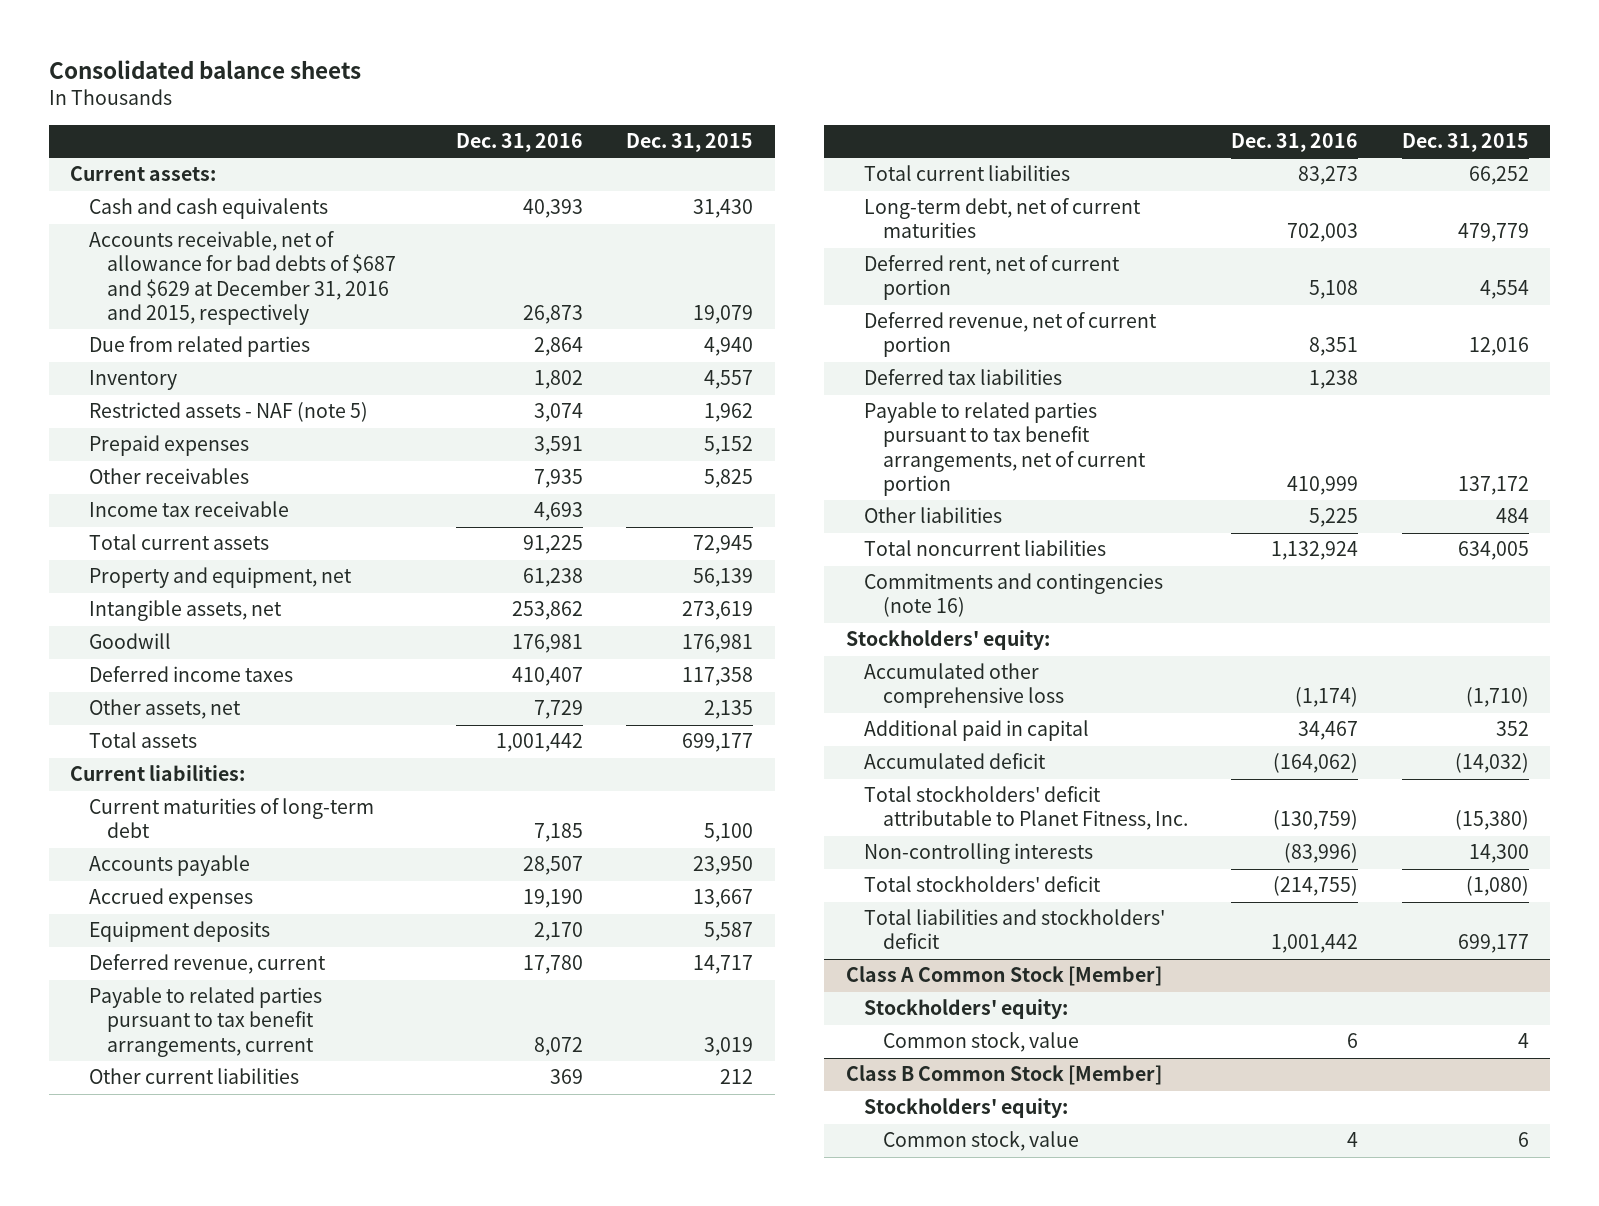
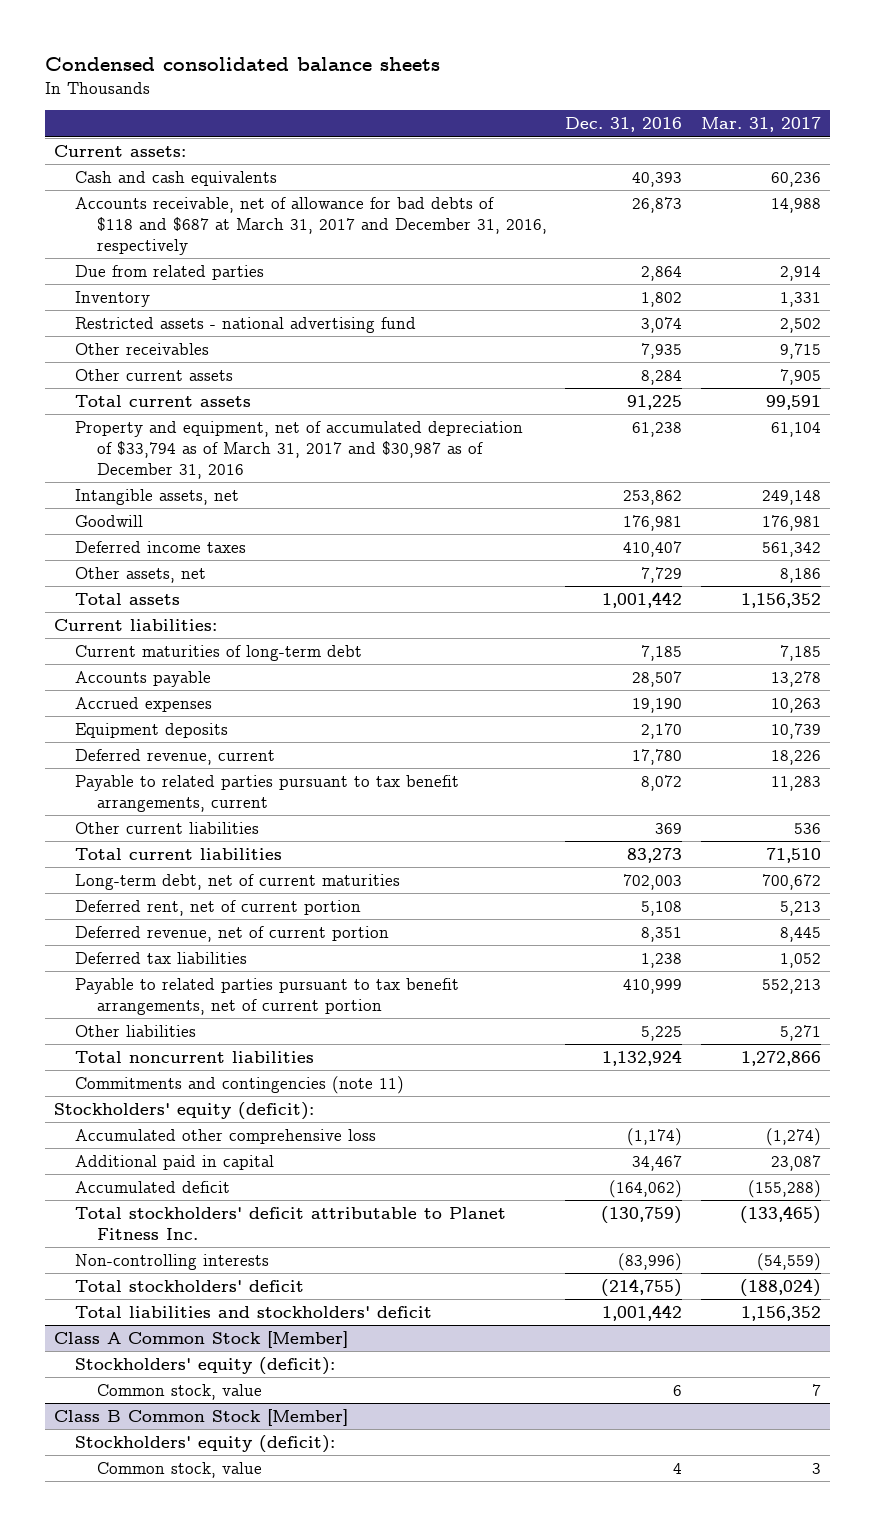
[48,59,361,79] Consolidated balance sheets -> [44,56,440,71] Condensed consolidated balance sheets
[626,133,754,153] Dec. 31, 2015 -> none
none -> [700,117,821,133] Mar. 31, 2017
[88,231,397,325] Accounts receivable, net of allowance for bad debts of $687 and $629 at December 31, 2016 and 2015, respectively -> [75,196,547,256] Accounts receivable, net of allowance for bad debts of $118 and $687 at March 31, 2017 and December 31, 2016, respectively
[88,435,249,457] Prepaid expenses -> none
[88,402,368,423] Restricted assets - NAF (note 5) -> [75,316,417,333] Restricted assets - national advertising fund
[88,501,289,518] Income tax receivable -> none
none -> [75,368,234,381] Other current assets
[88,567,352,589] Property and equipment, net -> [75,420,524,480] Property and equipment, net of accumulated depreciation of $33,794 as of March 31, 2017 and $30,987 as of December 31, 2016
[864,573,1164,618] Commitments and contingencies (note 16) -> [75,1075,405,1094] Commitments and contingencies (note 11)
[845,630,1050,651] Stockholders' equity: -> [54,1101,315,1120] Stockholders' equity (deficit):
[864,786,1188,831] Total stockholders' deficit attributable to Planet Fitness, Inc. -> [75,1206,507,1241] Total stockholders' deficit attributable to Planet Fitness Inc.
[864,999,1069,1020] Stockholders' equity: -> [75,1356,336,1375] Stockholders' equity (deficit):
[864,1098,1069,1119] Stockholders' equity: -> [75,1434,336,1453] Stockholders' equity (deficit):

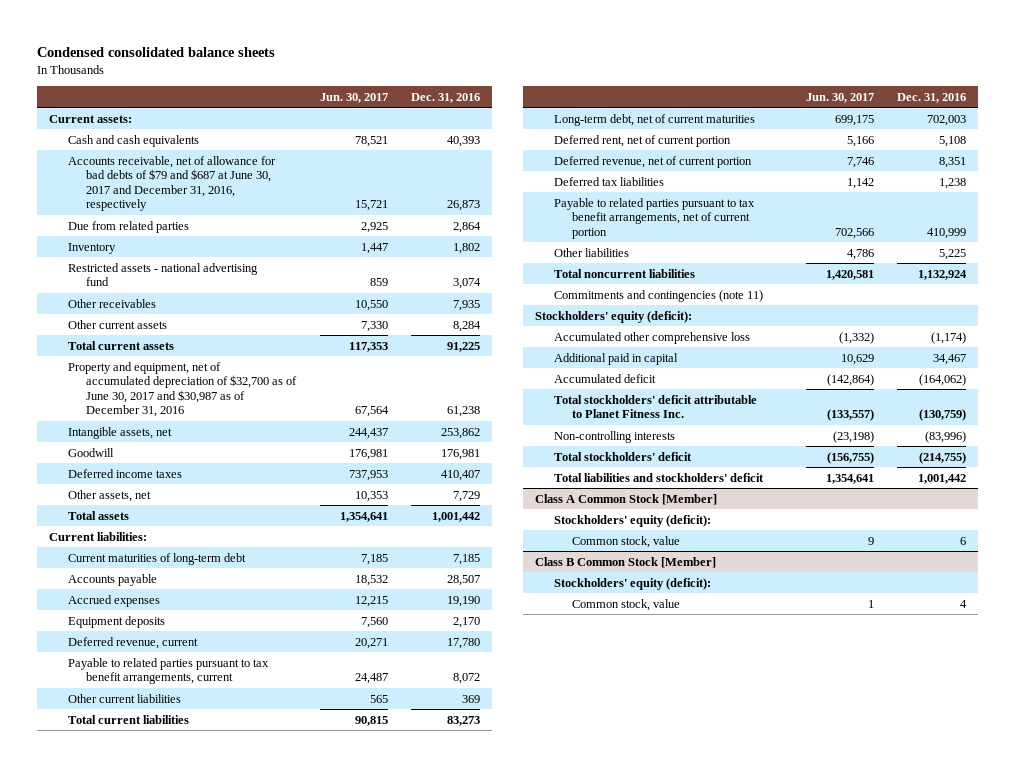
[700,117,821,133] Mar. 31, 2017 -> none
none -> [319,92,388,103] Jun. 30, 2017
[75,196,547,256] Accounts receivable, net of allowance for bad debts of $118 and $687 at March 31, 2017 and December 31, 2016, respectively -> [67,155,276,212] Accounts receivable, net of allowance for bad debts of $79 and $687 at June 30, 2017 and December 31, 2016, respectively
[75,420,524,480] Property and equipment, net of accumulated depreciation of $33,794 as of March 31, 2017 and $30,987 as of December 31, 2016 -> [67,361,297,418] Property and equipment, net of accumulated depreciation of $32,700 as of June 30, 2017 and $30,987 as of December 31, 2016

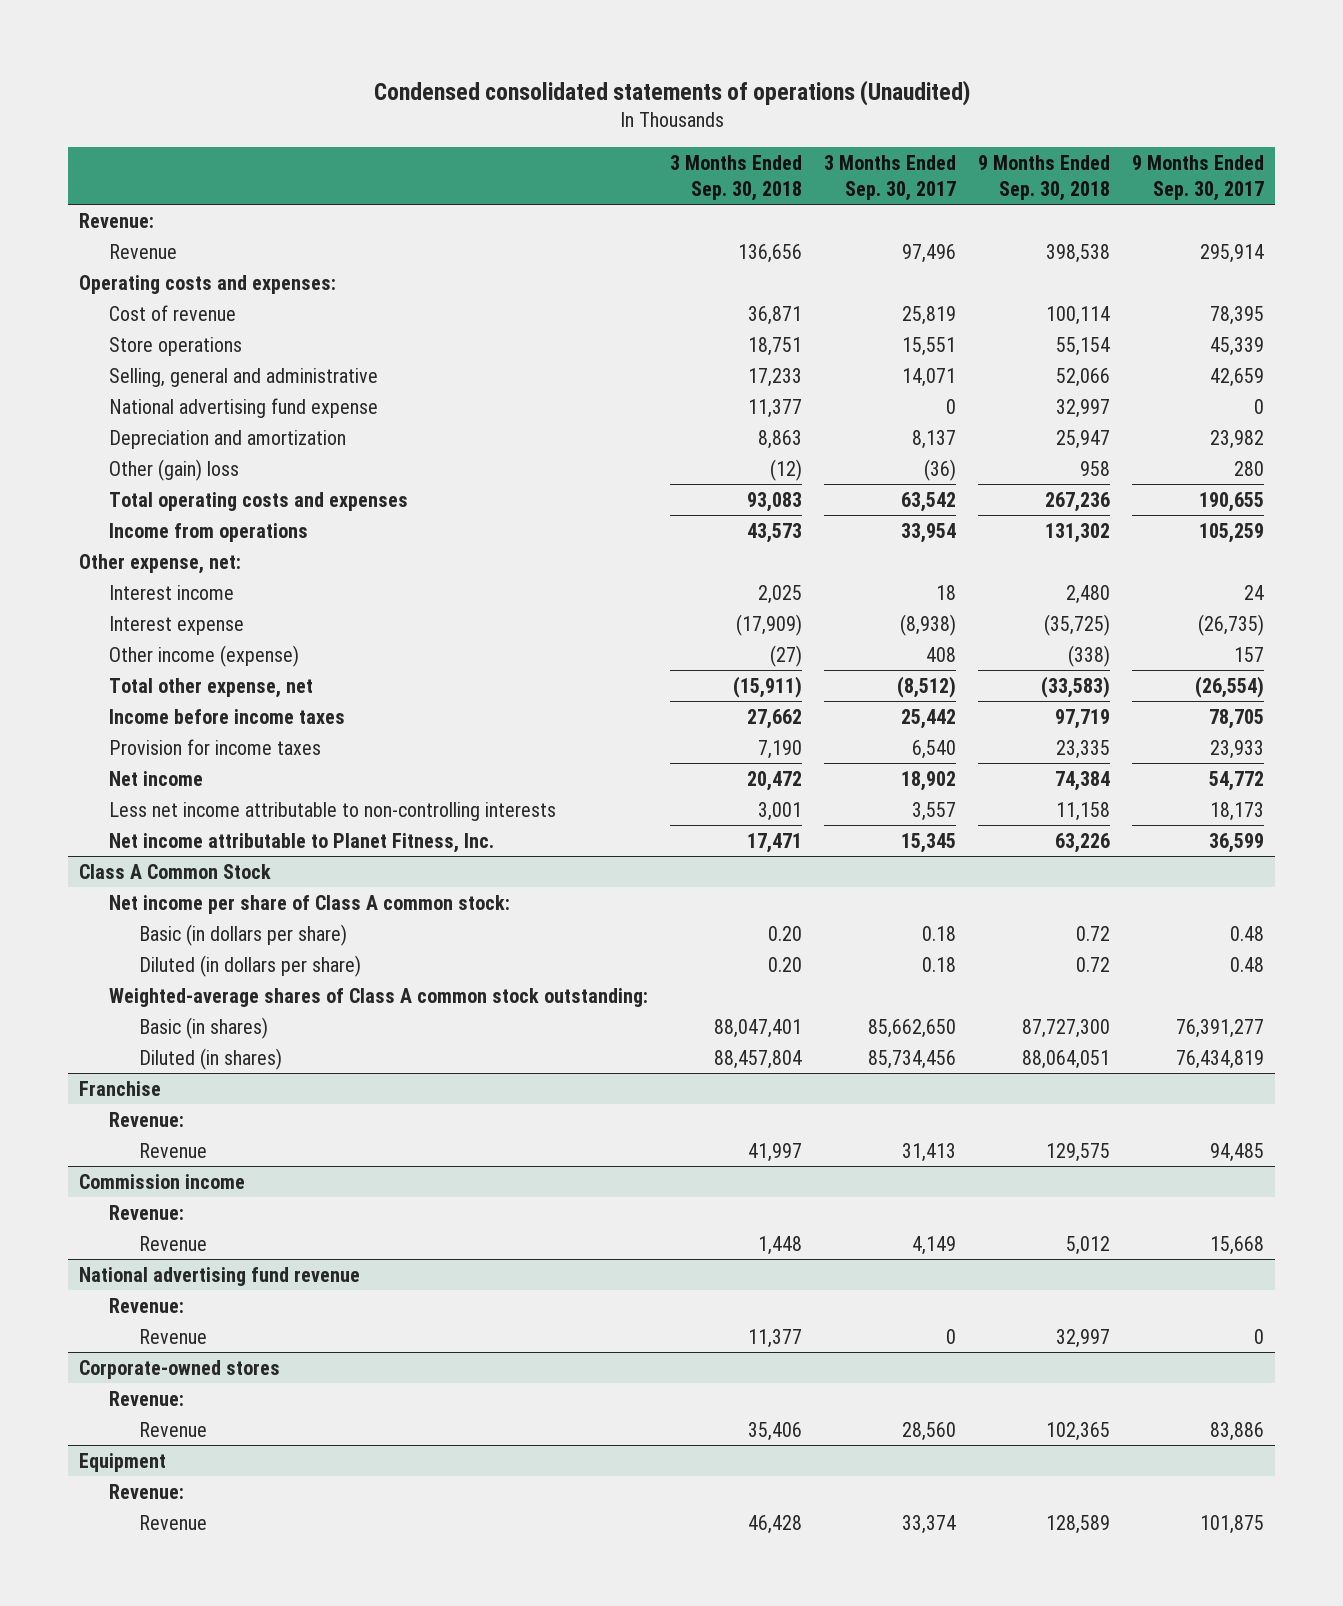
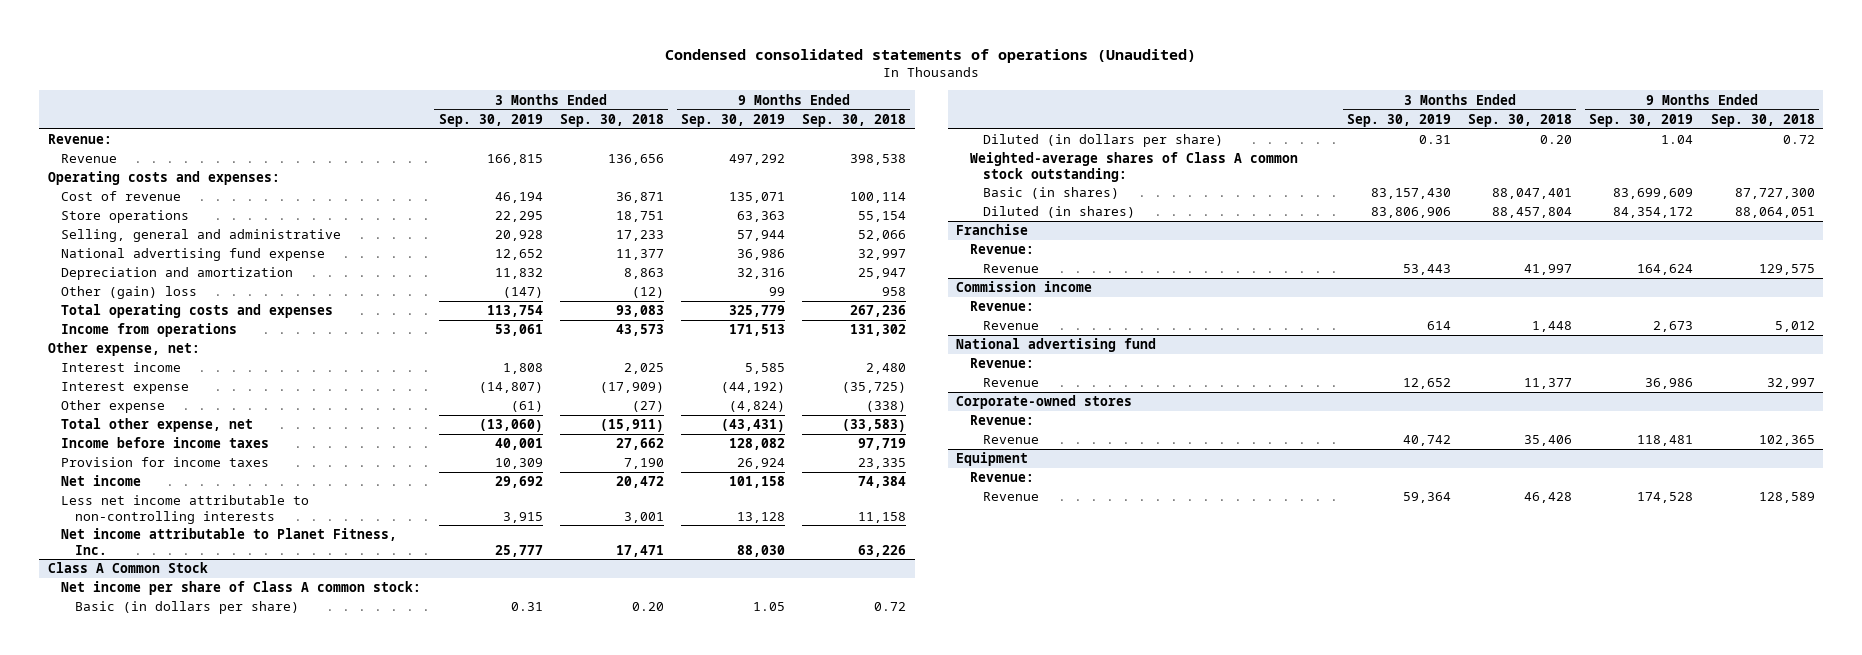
[824,155,957,202] 3 Months Ended Sep. 30, 2017 -> none
[1131,155,1264,202] 9 Months Ended Sep. 30, 2017 -> none
none -> [438,113,543,127] Sep. 30, 2019
none -> [681,113,786,127] Sep. 30, 2019
[109,644,300,667] Other income (expense) -> [61,400,166,414] Other expense
[79,1266,361,1286] National advertising fund revenue -> [956,338,1157,353] National advertising fund

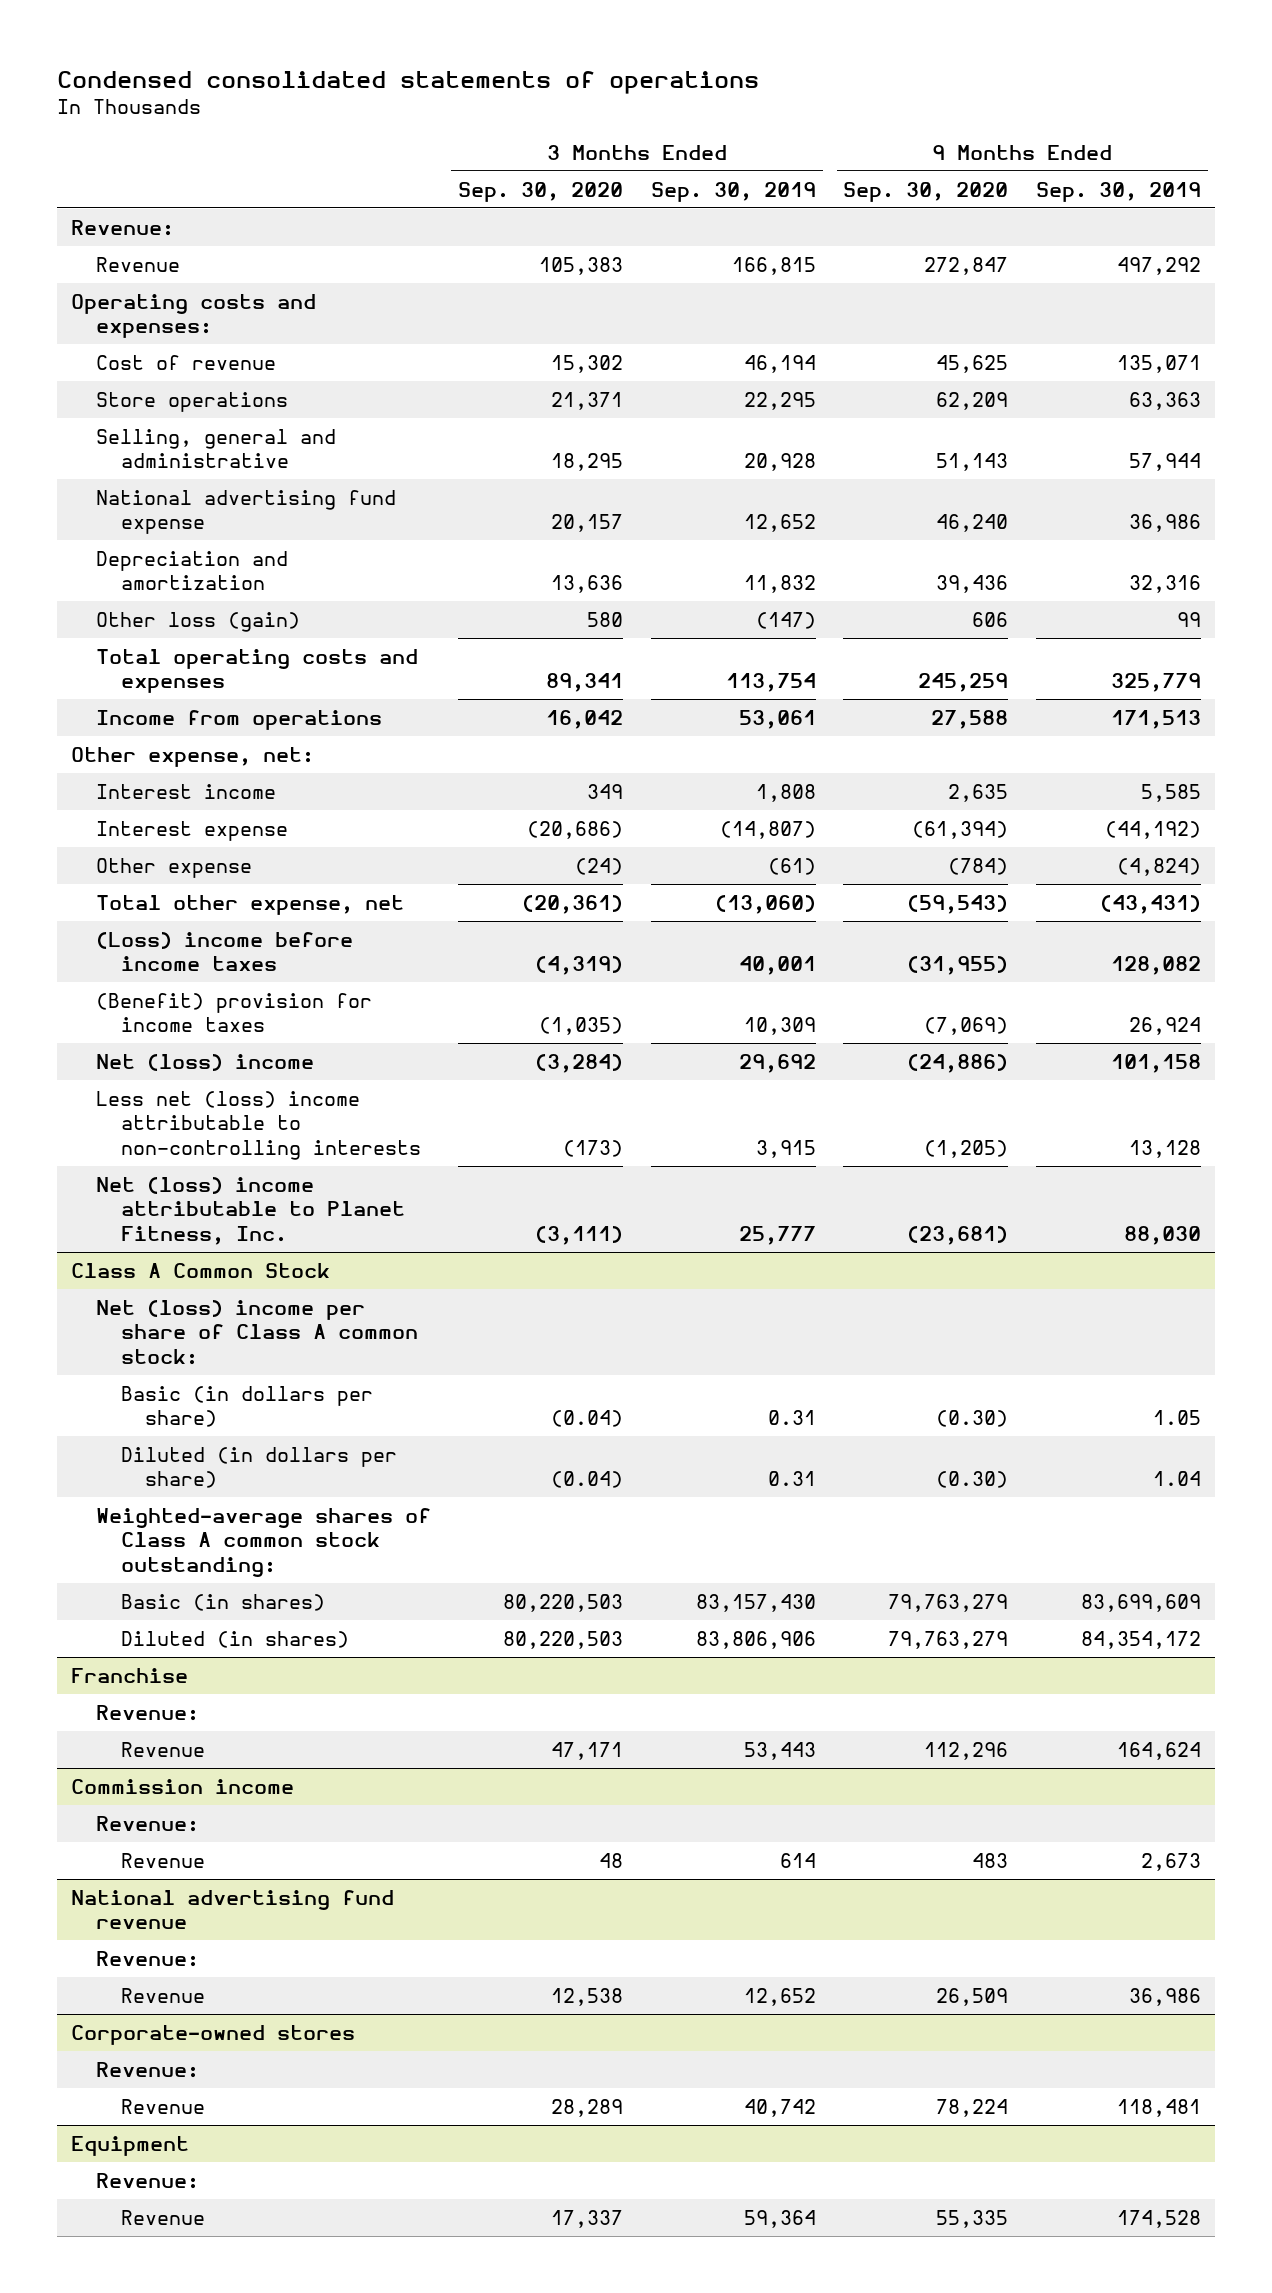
[665,48,1197,63] Condensed consolidated statements of operations (Unaudited) -> [56,70,759,94] Condensed consolidated statements of operations
[559,113,664,127] Sep. 30, 2018 -> none
[802,113,907,127] Sep. 30, 2018 -> none
none -> [458,181,624,202] Sep. 30, 2020
none -> [843,181,1009,202] Sep. 30, 2020
[61,286,198,300] Other (gain) loss -> [95,611,300,632] Other loss (gain)
[61,437,270,449] Income before income taxes -> [95,931,353,972] (Loss) income before income taxes
[61,457,270,468] Provision for income taxes -> [95,992,372,1033] (Benefit) provision for income taxes
[61,475,142,487] Net income -> [95,1053,314,1071] Net (loss) income
[61,495,310,524] Less net income attributable to non-controlling interests -> [95,1090,421,1160] Less net (loss) income attributable to non-controlling interests
[61,528,398,555] Net income attributable to Planet Fitness, Inc. -> [95,1176,405,1245] Net (loss) income attributable to Planet Fitness, Inc.
[61,581,422,596] Net income per share of Class A common stock: -> [95,1299,418,1365] Net (loss) income per share of Class A common stock:
[956,338,1157,353] National advertising fund -> [70,1889,394,1930] National advertising fund revenue

